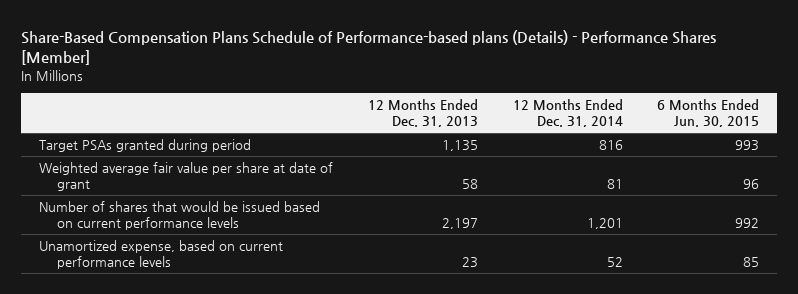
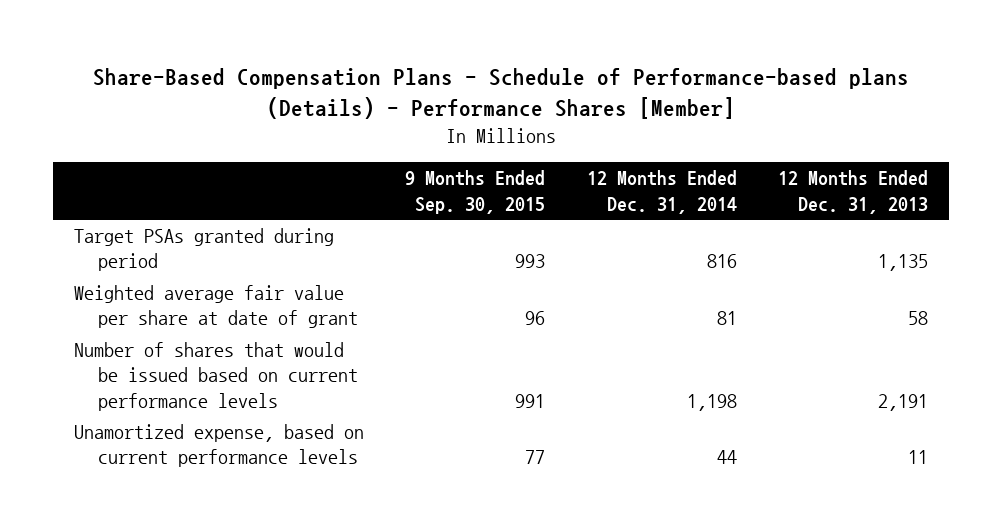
[21,29,717,66] Share-Based Compensation Plans Schedule of Performance-based plans (Details) - Performance Shares [Member] -> [92,68,909,120] Share-Based Compensation Plans - Schedule of Performance-based plans (Details) - Performance Shares [Member]
[657,99,760,128] 6 Months Ended Jun. 30, 2015 -> none
none -> [405,170,546,214] 9 Months Ended Sep. 30, 2015
[441,218,478,230] 2,197 -> [878,393,929,411] 2,191
[586,218,623,230] 1,201 -> [686,393,737,411] 1,198
[461,257,478,269] 23 -> [908,450,929,465] 11
[606,257,623,268] 52 -> [716,450,737,465] 44

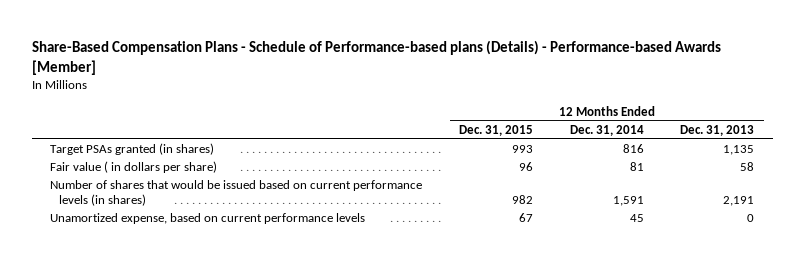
[92,68,909,120] Share-Based Compensation Plans - Schedule of Performance-based plans (Details) - Performance Shares [Member] -> [31,39,721,75] Share-Based Compensation Plans - Schedule of Performance-based plans (Details) - Performance-based Awards [Member]
[405,170,546,214] 9 Months Ended Sep. 30, 2015 -> none
none -> [458,124,533,136] Dec. 31, 2015
[73,228,334,272] Target PSAs granted during period -> [50,143,215,156] Target PSAs granted (in shares)
[73,285,358,329] Weighted average fair value per share at date of grant -> [50,161,218,174] Fair value ( in dollars per share)
[73,342,358,411] Number of shares that would be issued based on current performance levels -> [50,180,423,207] Number of shares that would be issued based on current performance levels (in shares)
[686,393,737,411] 1,198 -> [612,196,644,207] 1,591
[716,450,737,465] 44 -> [629,214,644,223] 45
[908,450,929,465] 11 -> [747,214,755,223] 0

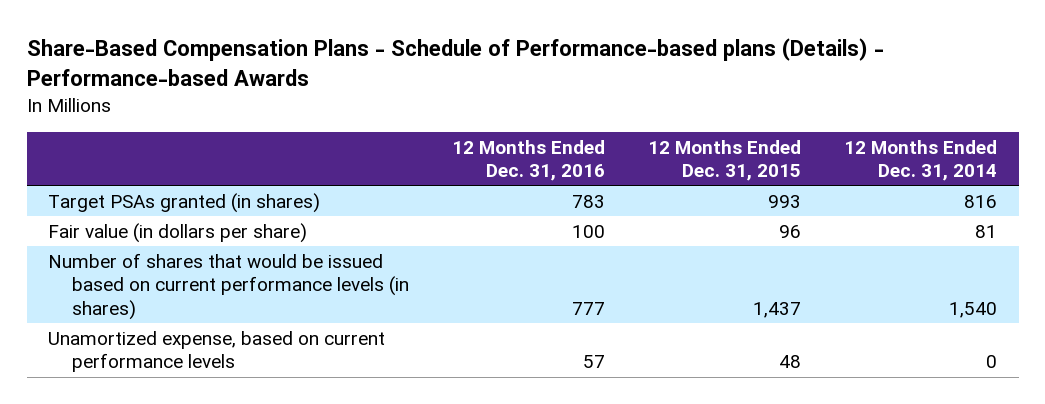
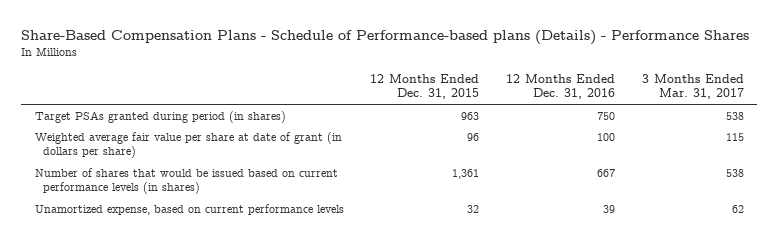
[26,38,884,87] Share-Based Compensation Plans - Schedule of Performance-based plans (Details) - Performance-based Awards -> [21,29,750,45] Share-Based Compensation Plans - Schedule of Performance-based plans (Details) - Performance Shares
[844,139,998,182] 12 Months Ended Dec. 31, 2014 -> none
none -> [641,73,744,100] 3 Months Ended Mar. 31, 2017
[48,193,321,214] Target PSAs granted (in shares) -> [34,110,286,123] Target PSAs granted during period (in shares)
[572,195,606,209] 783 -> [597,111,616,120] 750
[768,195,802,209] 993 -> [461,111,480,120] 963
[48,223,308,244] Fair value (in dollars per share) -> [34,131,342,159] Weighted average fair value per share at date of grant (in dollars per share)
[572,301,606,315] 777 -> [597,168,616,177] 667
[753,301,802,318] 1,437 -> [452,168,480,179] 1,361
[583,355,606,369] 57 -> [603,204,616,213] 39
[779,355,802,369] 48 -> [467,204,480,213] 32

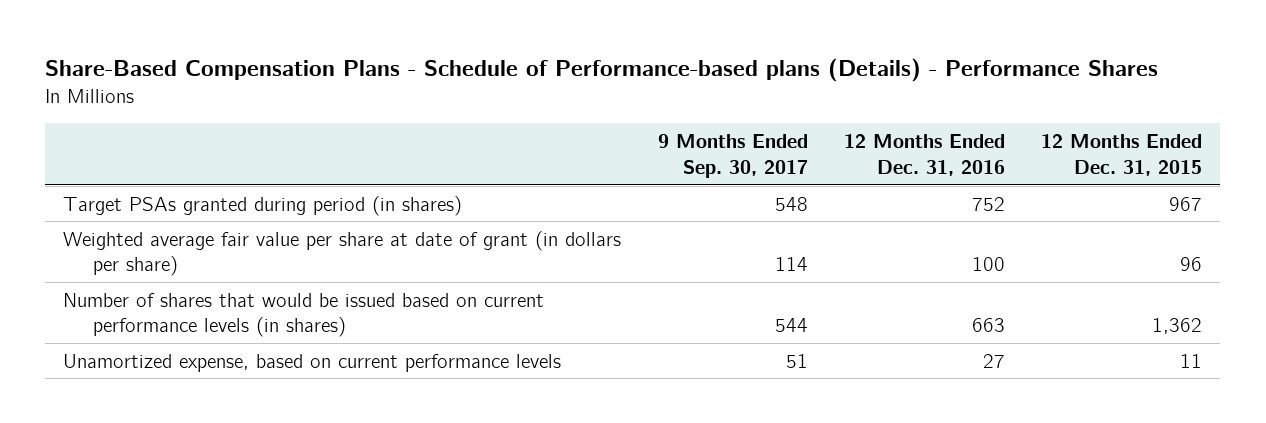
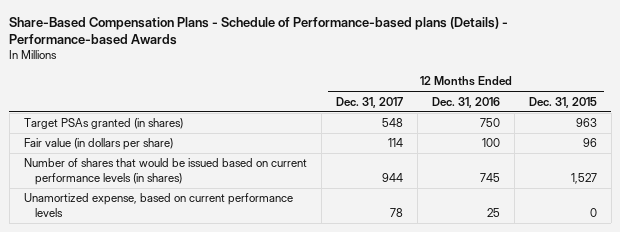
[45,58,1159,83] Share-Based Compensation Plans - Schedule of Performance-based plans (Details) - Performance Shares -> [9,16,509,46] Share-Based Compensation Plans - Schedule of Performance-based plans (Details) - Performance-based Awards
[657,133,808,178] 9 Months Ended Sep. 30, 2017 -> none
none -> [335,96,403,108] Dec. 31, 2017
[63,195,463,216] Target PSAs granted during period (in shares) -> [23,118,183,130] Target PSAs granted (in shares)
[971,196,1005,211] 752 -> [479,118,500,128] 750
[1169,196,1203,211] 967 -> [575,118,597,128] 963
[63,230,622,277] Weighted average fair value per share at date of grant (in dollars per share) -> [23,138,173,151] Fair value (in dollars per share)
[971,318,1005,333] 663 -> [479,173,500,183] 745
[1152,318,1203,335] 1,362 -> [570,173,597,185] 1,527
[982,353,1005,368] 27 -> [486,208,500,218] 25
[1180,353,1203,368] 11 -> [589,208,597,218] 0

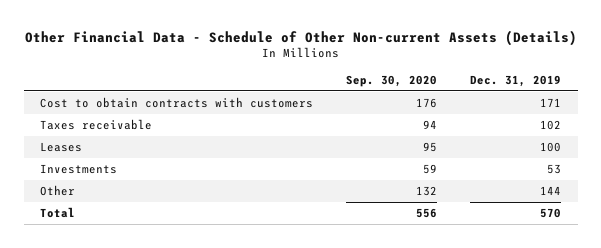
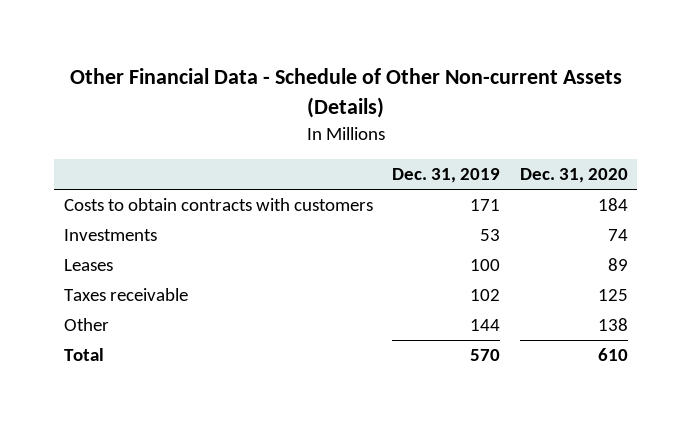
[346,74,438,87] Sep. 30, 2020 -> none
none -> [519,168,628,184] Dec. 31, 2020
[40,97,314,109] Cost to obtain contracts with customers -> [63,198,373,212] Costs to obtain contracts with customers
[40,142,83,153] Leases -> [63,259,113,272] Leases
[40,119,153,131] Taxes receivable -> [63,288,188,302] Taxes receivable

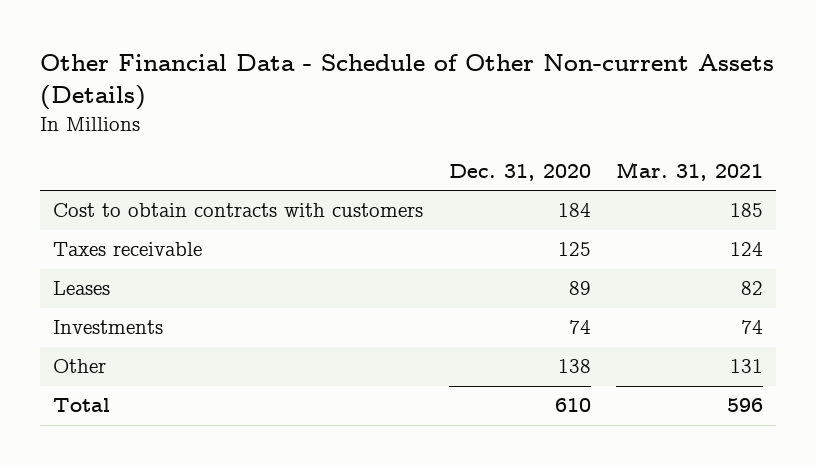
[392,168,501,184] Dec. 31, 2019 -> none
none -> [616,161,764,181] Mar. 31, 2021
[63,198,373,212] Costs to obtain contracts with customers -> [52,203,423,218] Cost to obtain contracts with customers
[63,259,113,272] Leases -> [52,281,110,296] Leases
[63,229,157,242] Investments -> [52,320,163,335] Investments

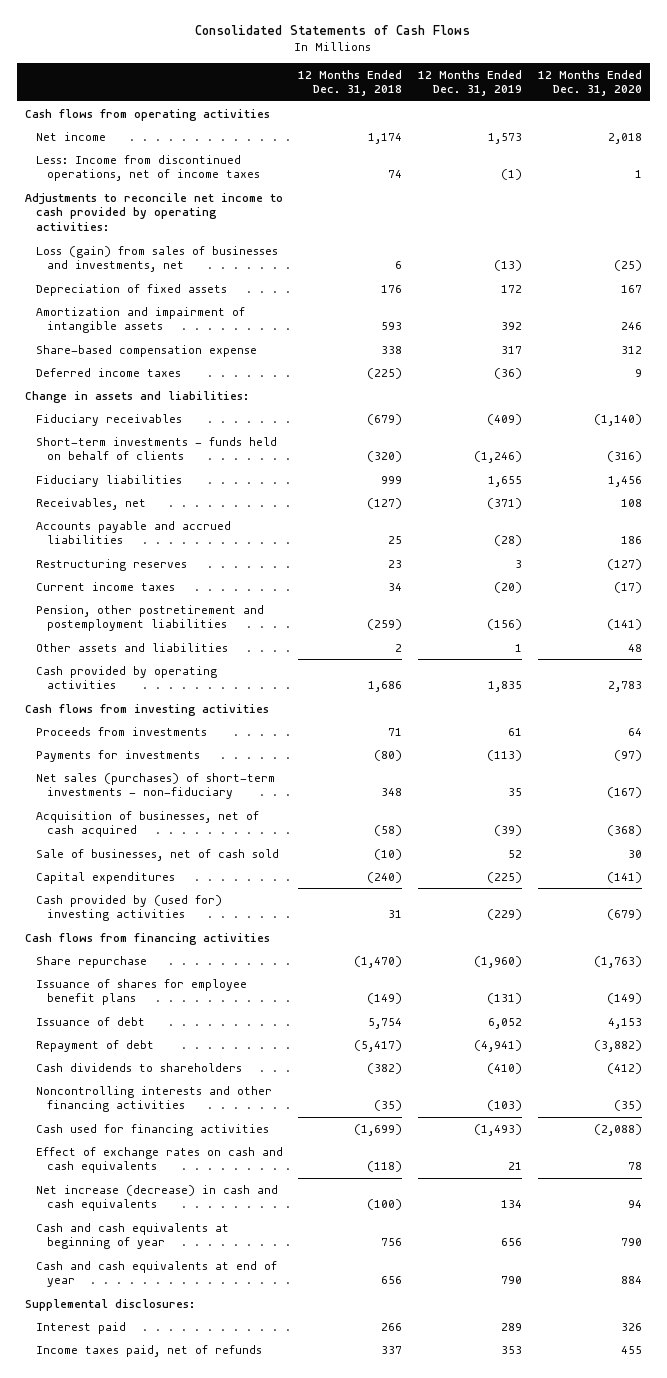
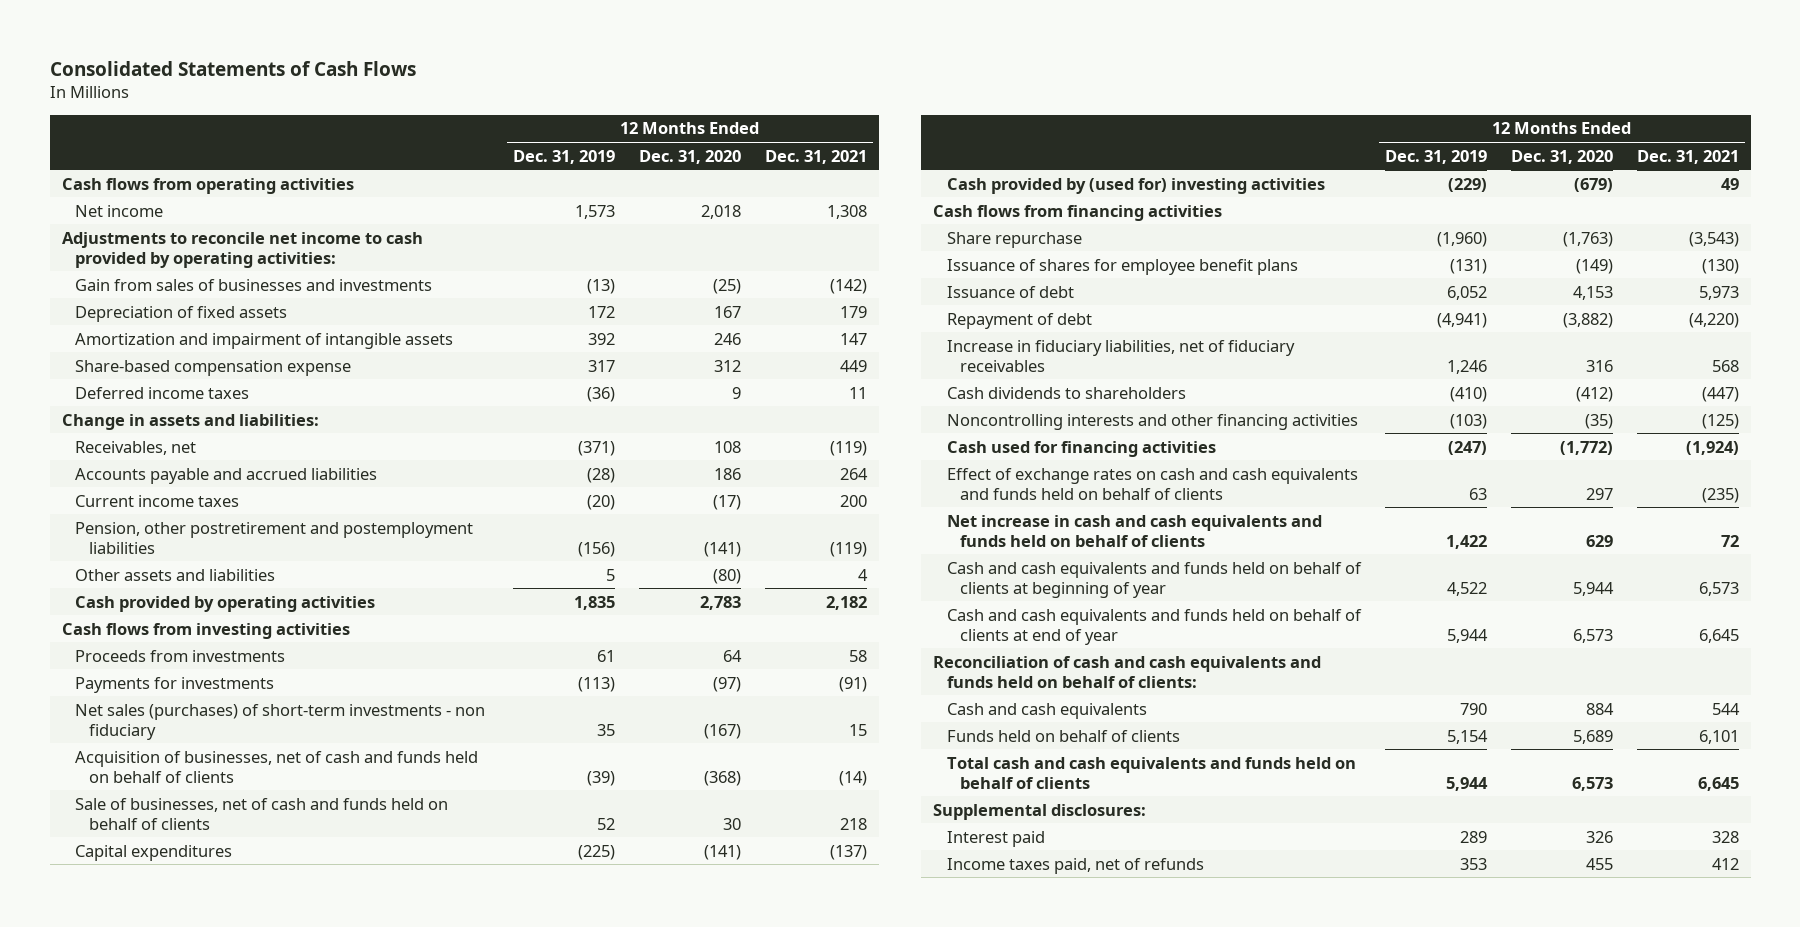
[298,69,403,97] 12 Months Ended Dec. 31, 2018 -> none
none -> [765,149,868,164] Dec. 31, 2021
[35,154,260,182] Less: Income from discontinued operations, net of income taxes -> none
[35,245,278,273] Loss (gain) from sales of businesses and investments, net -> [75,278,433,291] Gain from sales of businesses and investments
[35,413,182,426] Fiduciary receivables -> none
[35,436,277,461] Short-term investments - funds held on behalf of clients -> none
[35,474,182,487] Fiduciary liabilities -> none
[35,558,187,571] Restructuring reserves -> none
[515,643,523,652] 1 -> [606,568,616,581] 5
[627,643,642,652] 48 -> [713,568,742,584] (80)
[35,772,275,800] Net sales (purchases) of short-term investments - non-fiduciary -> [75,703,486,740] Net sales (purchases) of short-term investments - non fiduciary
[35,810,259,838] Acquisition of businesses, net of cash acquired -> [75,750,479,783] Acquisition of businesses, net of cash and funds held on behalf of clients
[35,848,279,861] Sale of businesses, net of cash sold -> [75,797,449,830] Sale of businesses, net of cash and funds held on behalf of clients
none -> [946,339,1295,372] Increase in fiduciary liabilities, net of fiduciary receivables
[474,1123,523,1136] (1,493) -> [1447,440,1487,455] (247)
[593,1123,642,1136] (2,088) -> [1559,440,1613,455] (1,772)
[35,1146,283,1174] Effect of exchange rates on cash and cash equivalents -> [946,467,1358,500] Effect of exchange rates on cash and cash equivalents and funds held on behalf of clients
[508,1162,523,1171] 21 -> [1468,487,1487,500] 63
[627,1162,642,1171] 78 -> [1585,487,1613,500] 297
[35,1184,278,1212] Net increase (decrease) in cash and cash equivalents -> [946,514,1322,547] Net increase in cash and cash equivalents and funds held on behalf of clients
[501,1200,523,1209] 134 -> [1445,534,1487,549] 1,422
[627,1200,642,1209] 94 -> [1585,534,1613,547] 629
[35,1222,229,1250] Cash and cash equivalents at beginning of year -> [946,561,1362,598] Cash and cash equivalents and funds held on behalf of clients at beginning of year
[501,1238,523,1247] 656 -> [1446,581,1487,596] 4,522
[620,1238,642,1247] 790 -> [1572,581,1614,596] 5,944
[35,1260,277,1288] Cash and cash equivalents at end of year -> [946,608,1362,645] Cash and cash equivalents and funds held on behalf of clients at end of year
[501,1276,523,1285] 790 -> [1446,628,1488,643] 5,944
[620,1276,642,1285] 884 -> [1572,628,1613,643] 6,573
none -> [933,655,1322,688] Reconciliation of cash and cash equivalents and funds held on behalf of clients:
none -> [946,702,1147,719] Cash and cash equivalents
none -> [946,729,1180,742] Funds held on behalf of clients
none -> [946,756,1356,789] Total cash and cash equivalents and funds held on behalf of clients

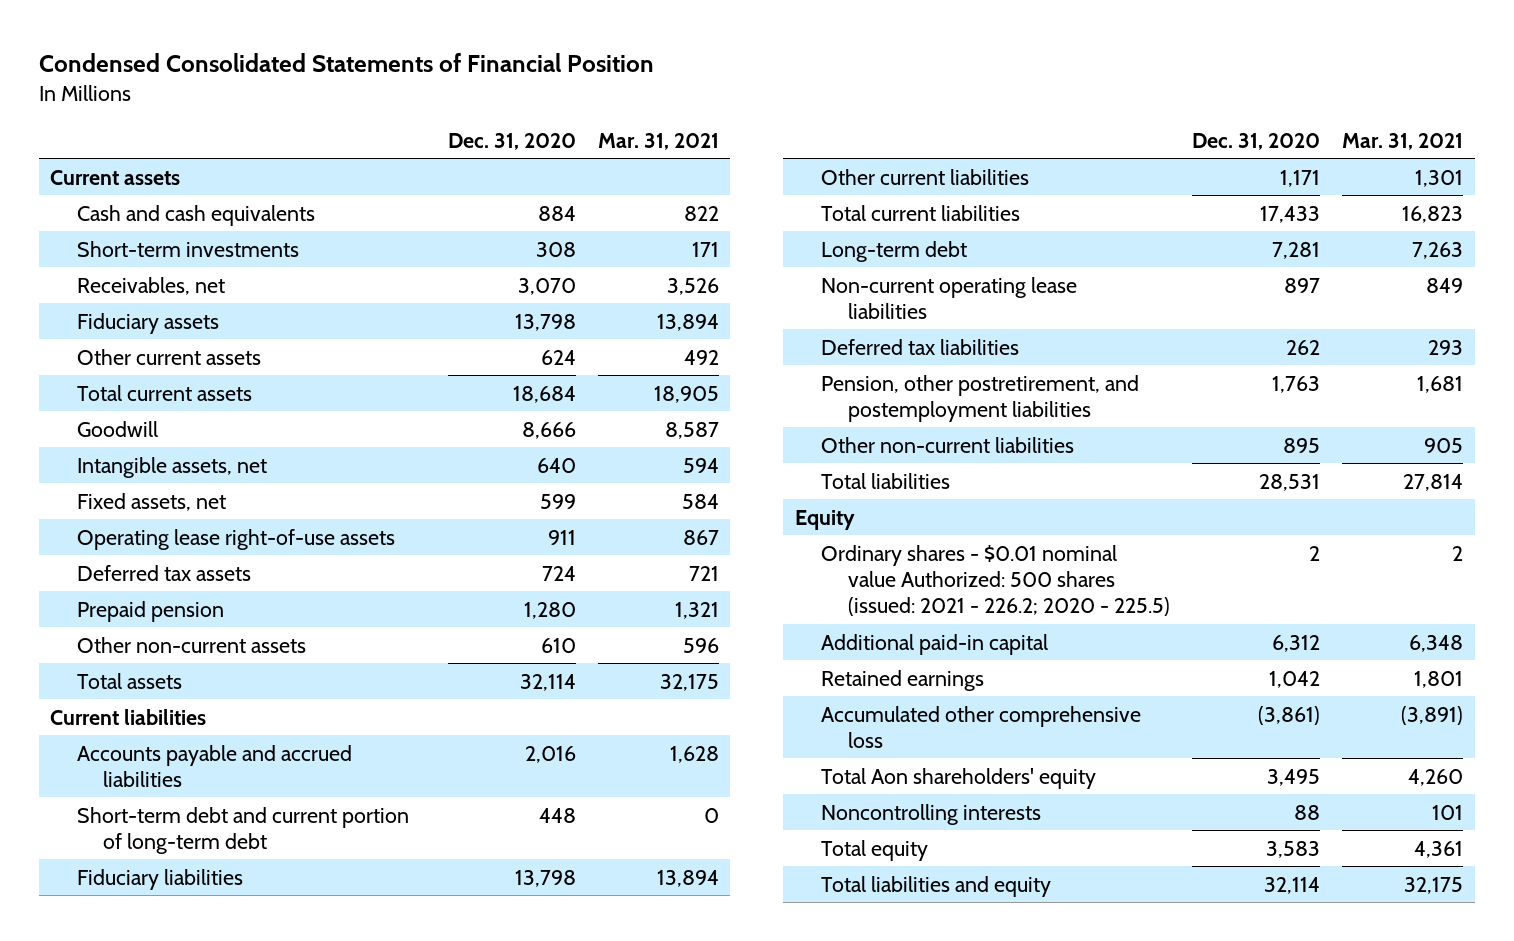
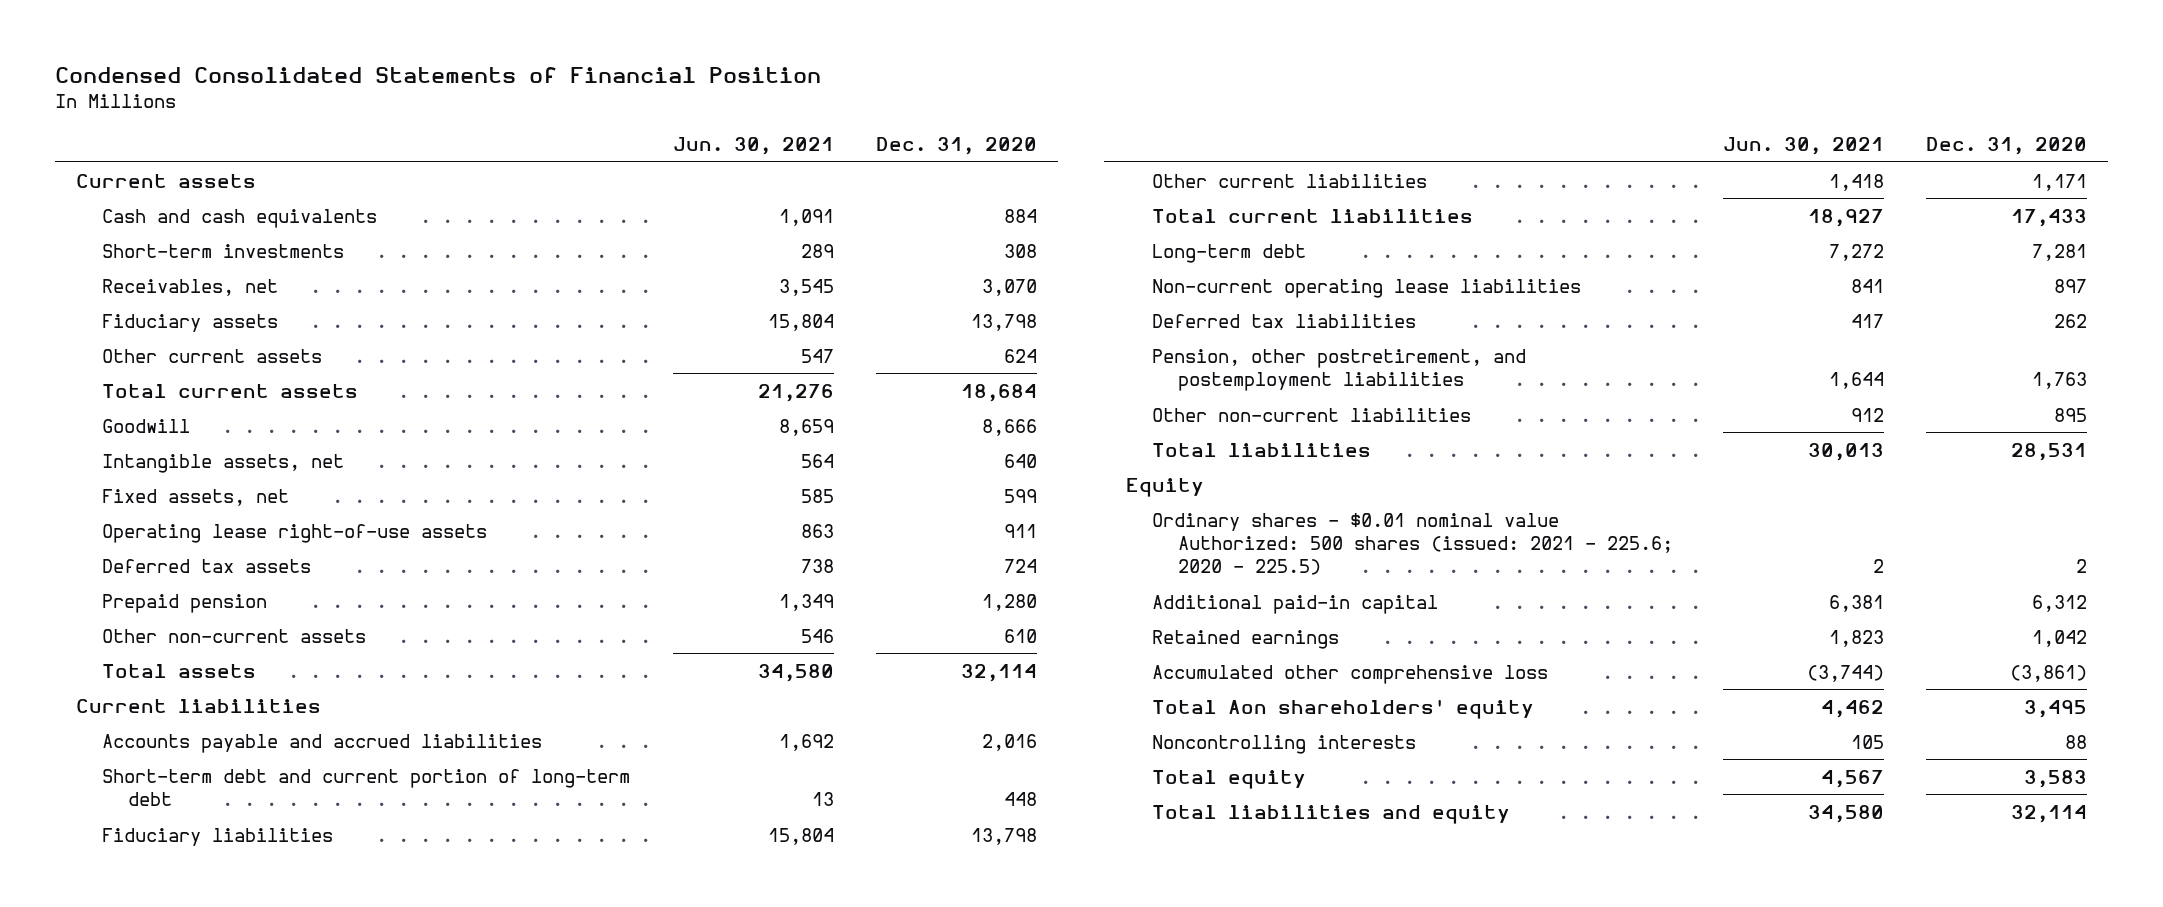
[597,132,719,150] Mar. 31, 2021 -> none
none -> [672,137,834,156] Jun. 30, 2021
[821,544,1170,616] Ordinary shares - $0.01 nominal value Authorized: 500 shares (issued: 2021 - 226.2; 2020 - 225.5) -> [1152,512,1674,576] Ordinary shares - $0.01 nominal value Authorized: 500 shares (issued: 2021 - 225.6; 2020 - 225.5)

